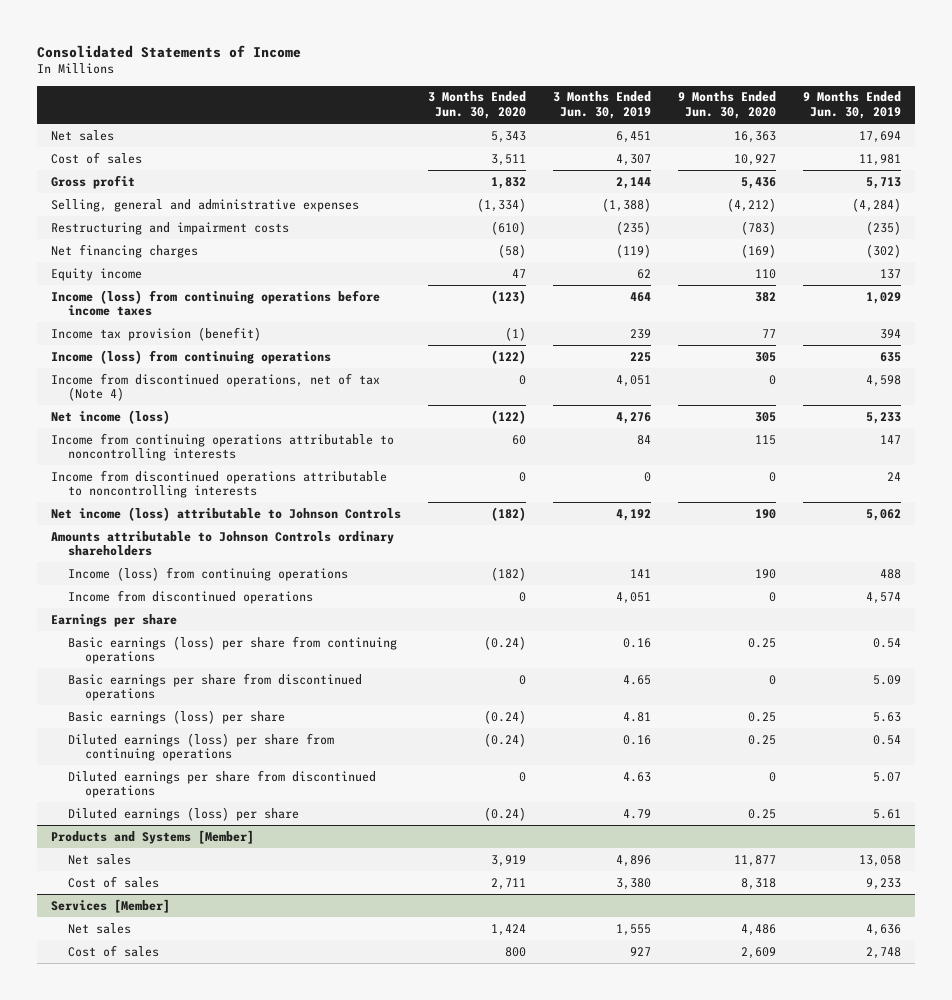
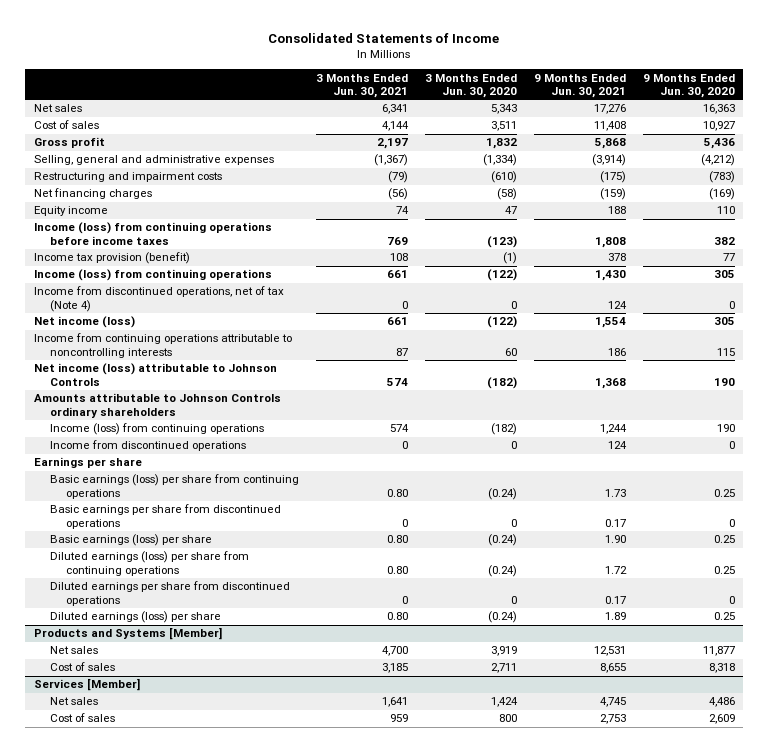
[553,91,652,119] 3 Months Ended Jun. 30, 2019 -> none
[803,91,902,119] 9 Months Ended Jun. 30, 2019 -> none
none -> [315,73,408,98] 3 Months Ended Jun. 30, 2021
none -> [533,73,626,98] 9 Months Ended Jun. 30, 2021
[51,469,388,499] Income from discontinued operations attributable to noncontrolling interests -> none

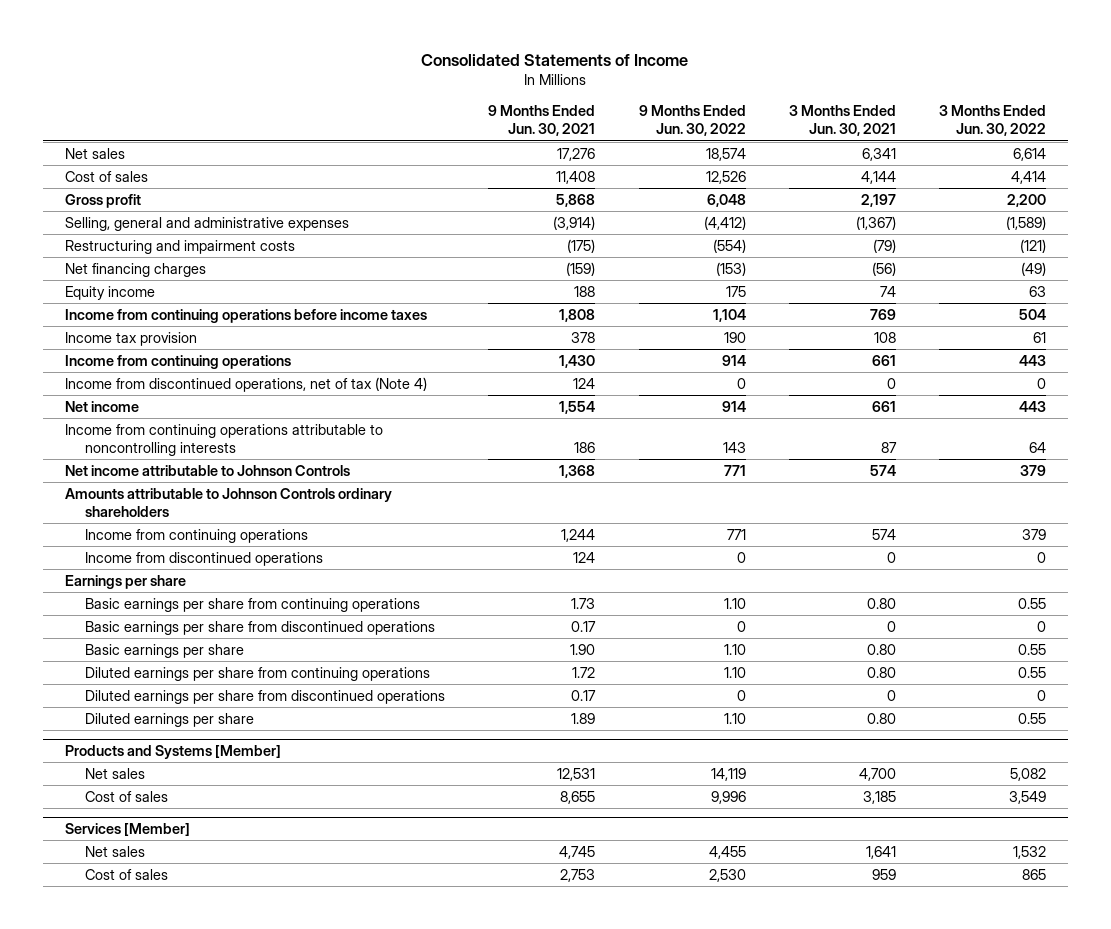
[424,73,517,98] 3 Months Ended Jun. 30, 2020 -> none
[642,73,735,98] 9 Months Ended Jun. 30, 2020 -> none
none -> [638,105,746,137] 9 Months Ended Jun. 30, 2022
none -> [939,105,1047,137] 3 Months Ended Jun. 30, 2022
[33,222,272,245] Income (loss) from continuing operations before income taxes -> [64,308,427,323] Income from continuing operations before income taxes
[33,252,190,265] Income tax provision (benefit) -> [64,331,197,346] Income tax provision
[33,269,272,282] Income (loss) from continuing operations -> [64,354,291,369] Income from continuing operations
[33,316,135,329] Net income (loss) -> [64,400,139,412] Net income
[33,363,277,386] Net income (loss) attributable to Johnson Controls -> [64,464,350,476] Net income attributable to Johnson Controls
[49,423,264,436] Income (loss) from continuing operations -> [84,528,308,543] Income from continuing operations
[49,474,299,499] Basic earnings (loss) per share from continuing operations -> [84,597,420,612] Basic earnings per share from continuing operations
[49,534,212,547] Basic earnings (loss) per share -> [84,643,244,658] Basic earnings per share
[49,551,249,576] Diluted earnings (loss) per share from continuing operations -> [84,666,430,681] Diluted earnings per share from continuing operations
[49,611,221,624] Diluted earnings (loss) per share -> [84,712,254,727] Diluted earnings per share

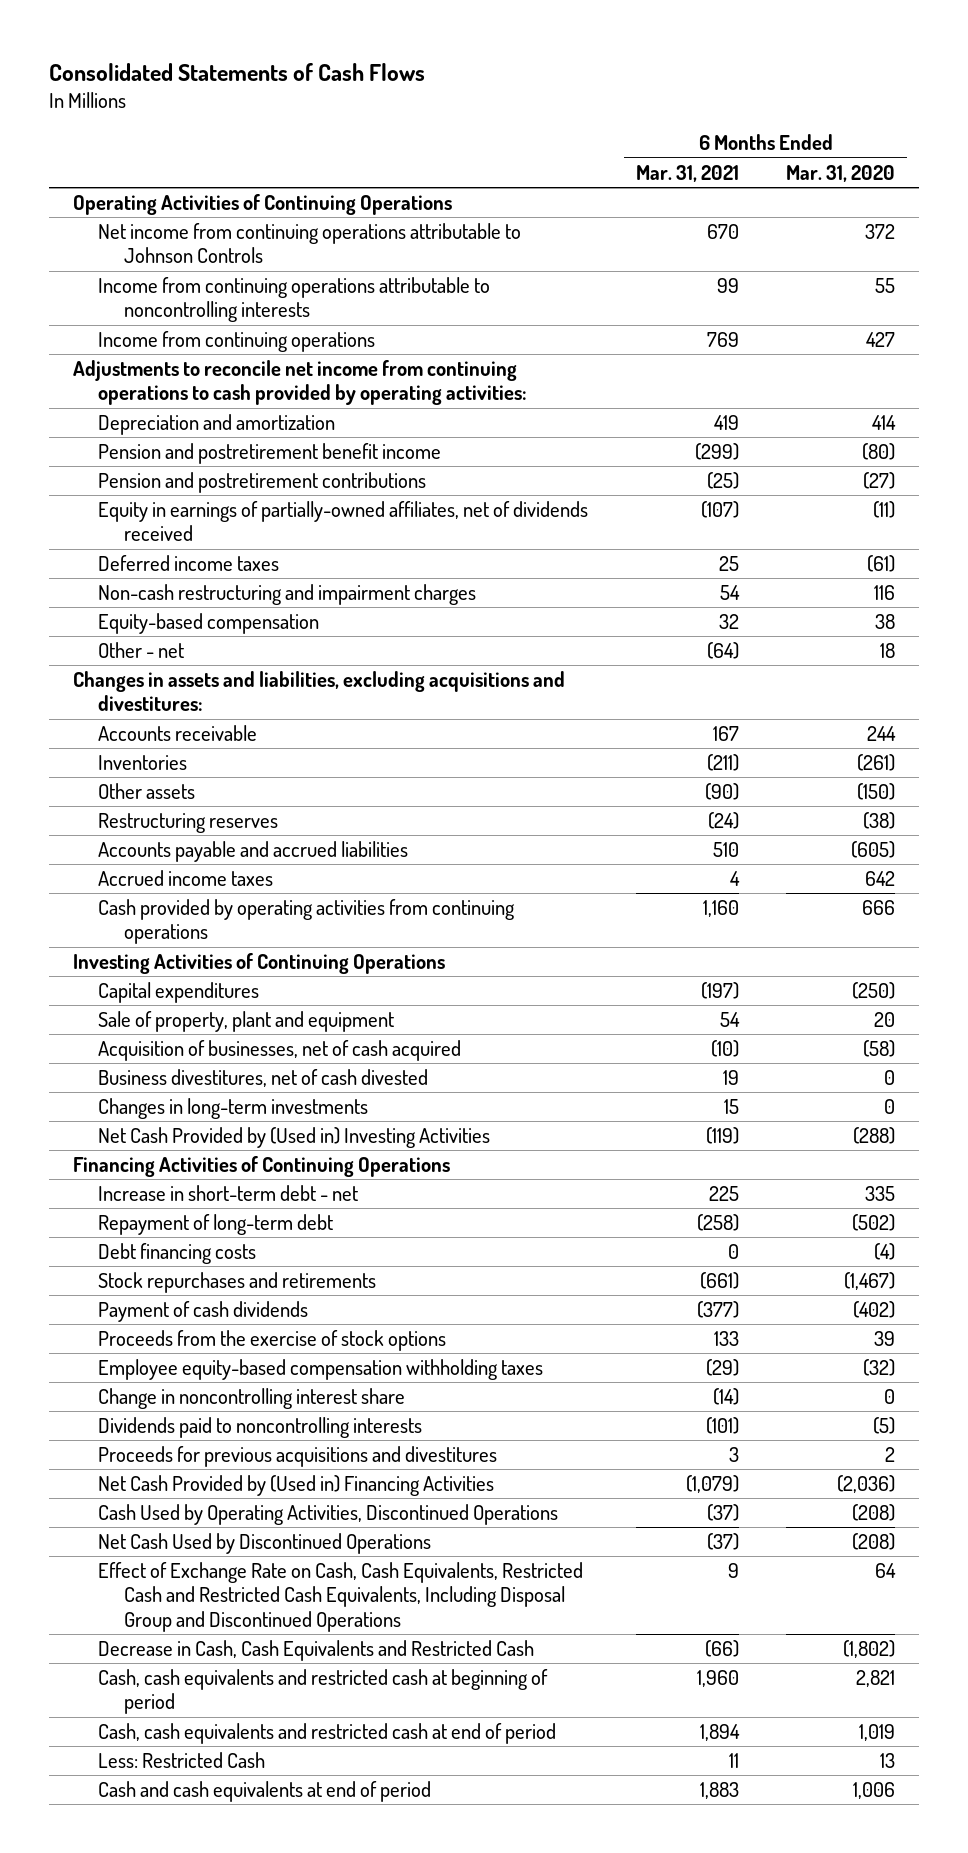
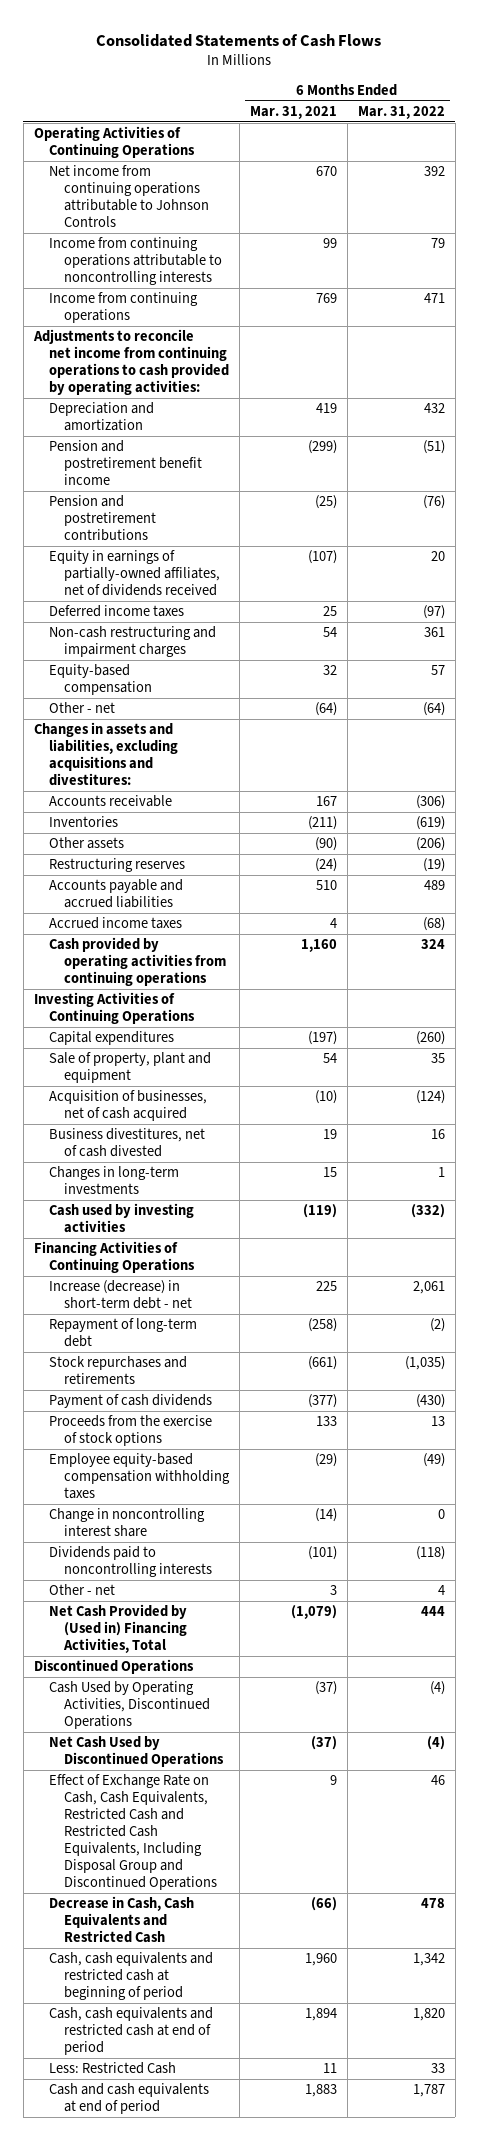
[786,164,896,182] Mar. 31, 2020 -> none
none -> [357,105,445,119] Mar. 31, 2022
[98,1127,491,1149] Net Cash Provided by (Used in) Investing Activities -> [48,1203,194,1234] Cash used by investing activities
[98,1185,359,1202] Increase in short-term debt - net -> [48,1280,192,1310] Increase (decrease) in short-term debt - net
[98,1243,257,1265] Debt financing costs -> none
[98,1446,498,1468] Proceeds for previous acquisitions and divestitures -> none
none -> [48,1584,115,1596] Other - net
[98,1475,495,1497] Net Cash Provided by (Used in) Financing Activities -> [48,1604,187,1654] Net Cash Provided by (Used in) Financing Activities, Total
none -> [33,1659,194,1675] Discontinued Operations

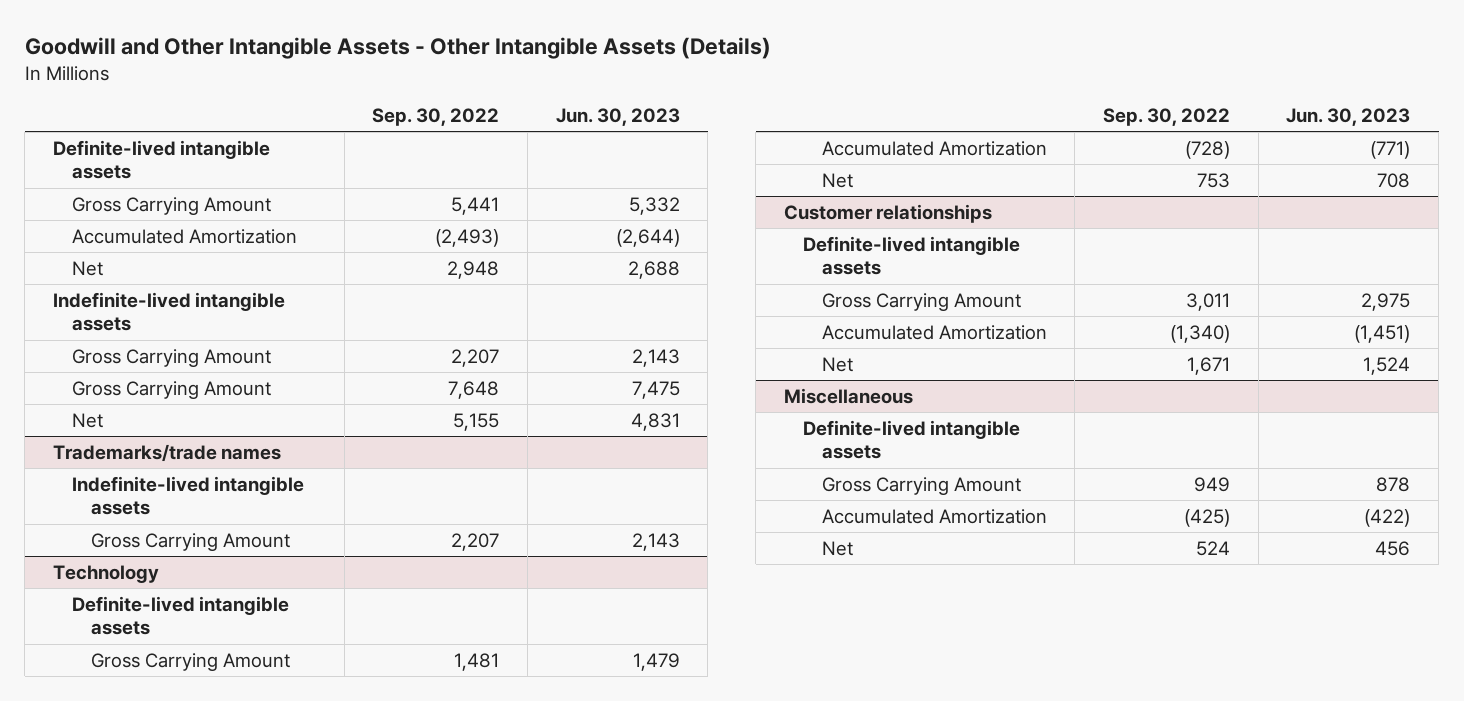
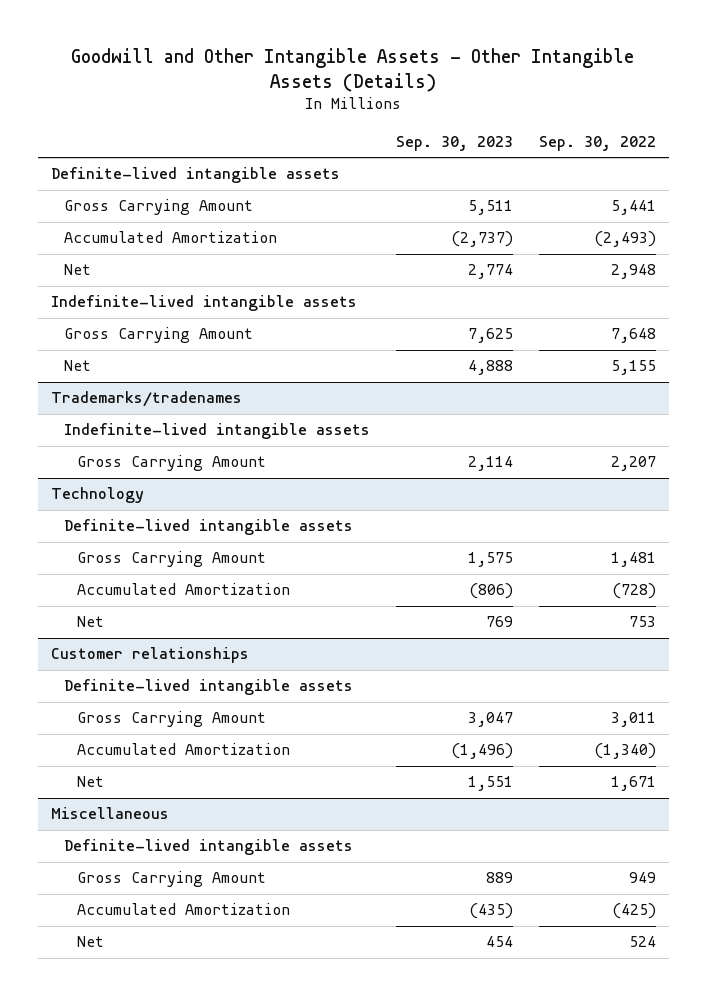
[555,107,680,126] Jun. 30, 2023 -> none
none -> [395,135,513,151] Sep. 30, 2023
[71,348,271,367] Gross Carrying Amount -> none
[53,443,282,462] Trademarks/trade names -> [50,391,242,408] Trademarks/tradenames

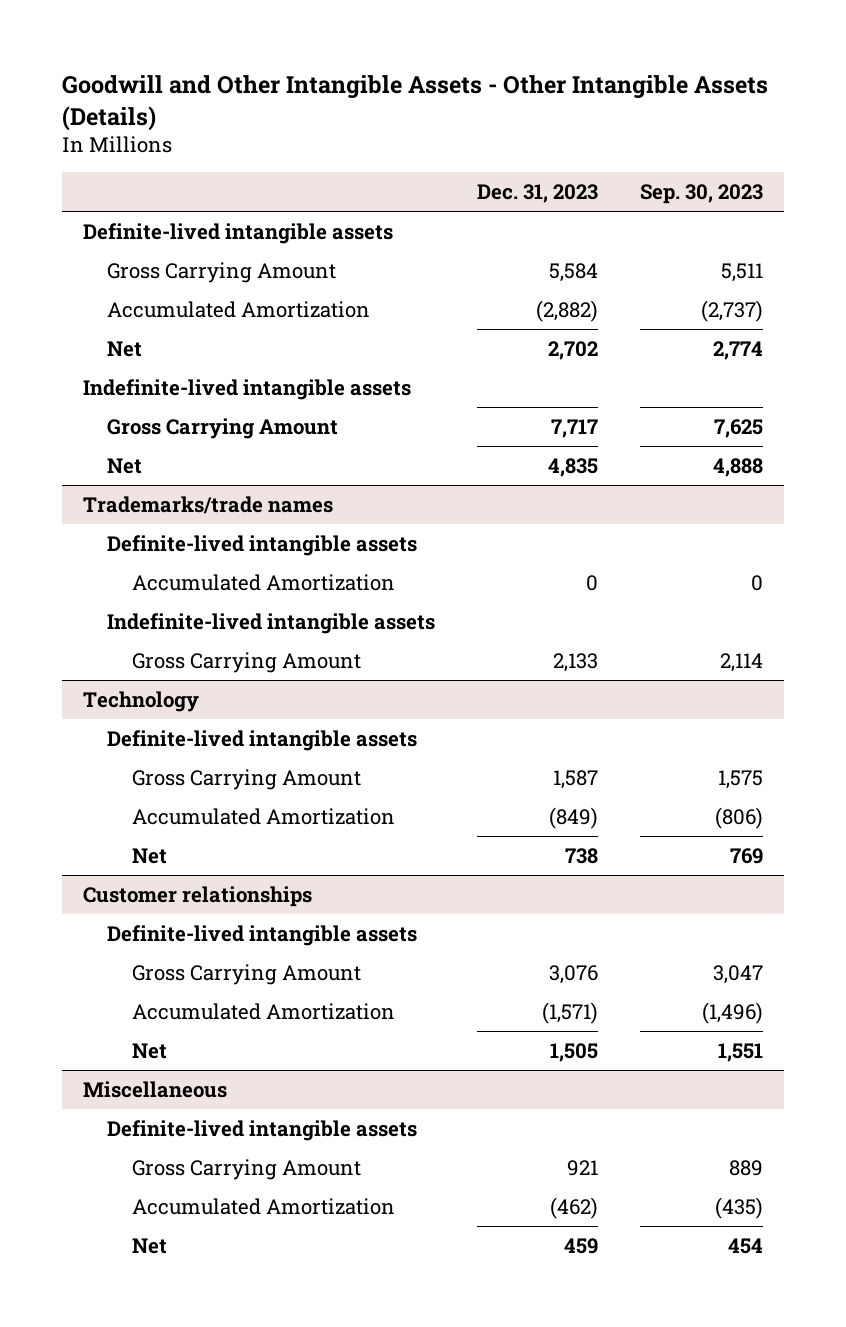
[538,135,656,151] Sep. 30, 2022 -> none
none -> [477,184,599,204] Dec. 31, 2023
[50,391,242,408] Trademarks/tradenames -> [82,495,333,514] Trademarks/trade names
none -> [107,534,418,556] Definite-lived intangible assets
none -> [131,573,395,591] Accumulated Amortization

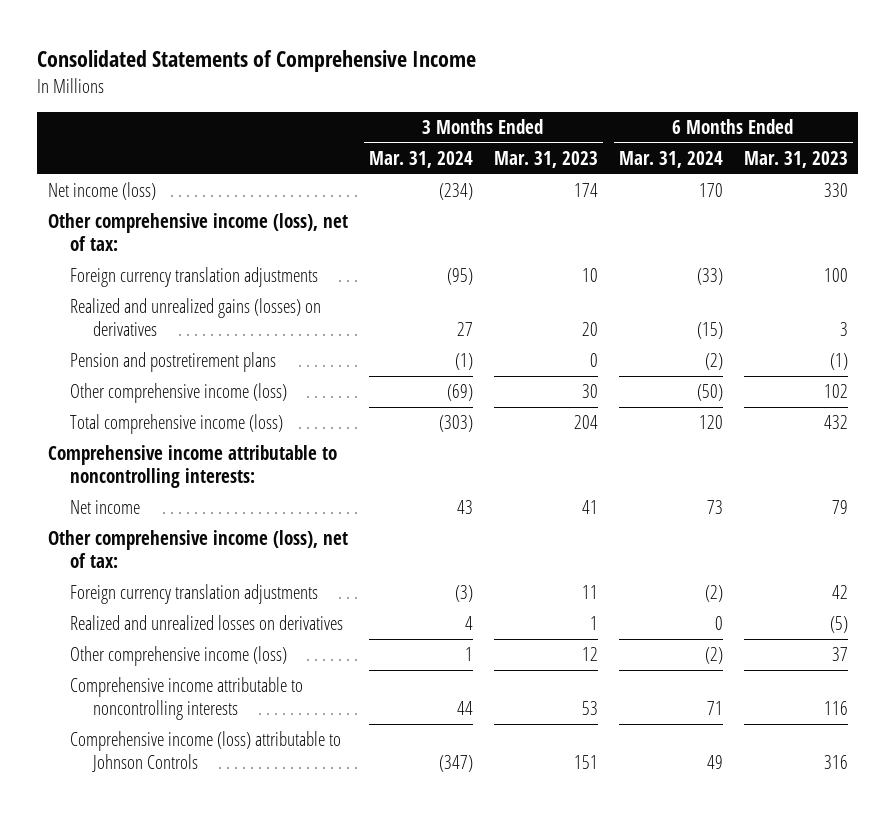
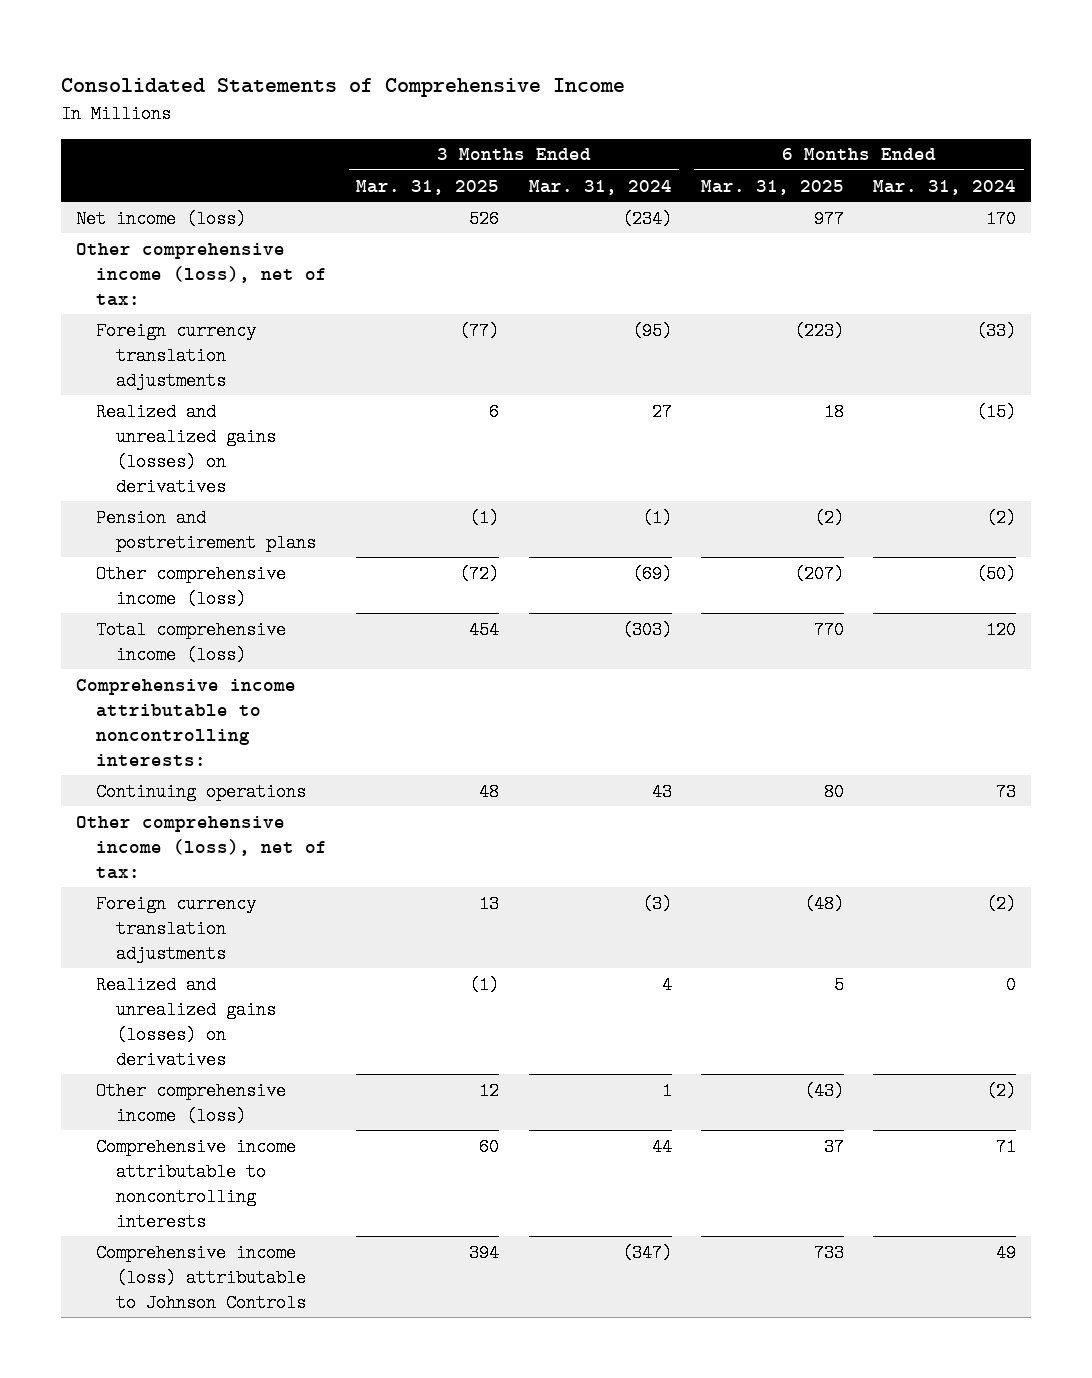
[493,151,598,169] Mar. 31, 2023 -> none
[743,151,848,169] Mar. 31, 2023 -> none
none -> [356,179,500,195] Mar. 31, 2025
none -> [700,179,844,195] Mar. 31, 2025
[70,500,141,515] Net income -> [96,782,307,801] Continuing operations
[70,615,344,631] Realized and unrealized losses on derivatives -> [96,975,277,1069] Realized and unrealized gains (losses) on derivatives

